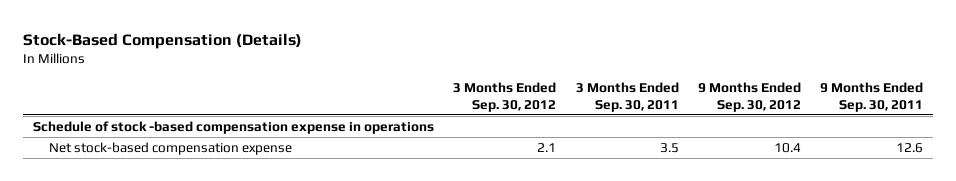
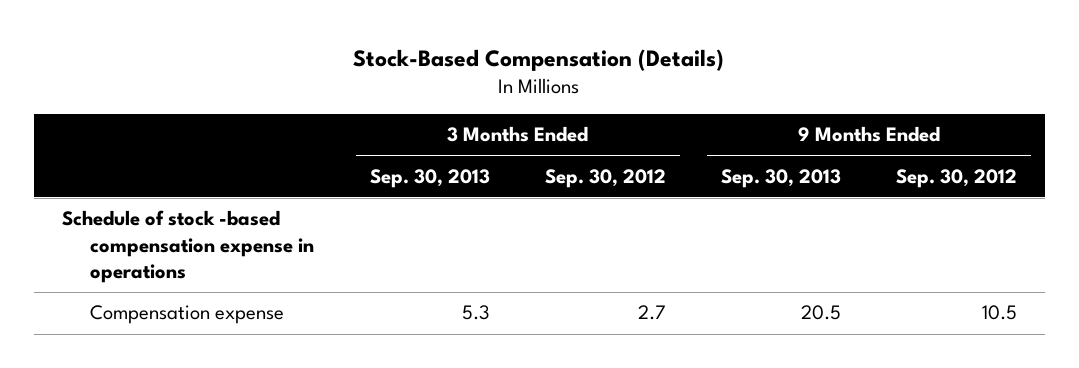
[575,81,679,112] 3 Months Ended Sep. 30, 2011 -> none
[820,81,924,112] 9 Months Ended Sep. 30, 2011 -> none
none -> [369,168,490,188] Sep. 30, 2013
none -> [720,168,841,188] Sep. 30, 2013
[48,141,292,155] Net stock-based compensation expense -> [90,305,285,325] Compensation expense
[537,142,557,152] 2.1 -> [637,305,666,321] 2.7
[773,142,801,153] 10.4 -> [982,305,1018,321] 10.5

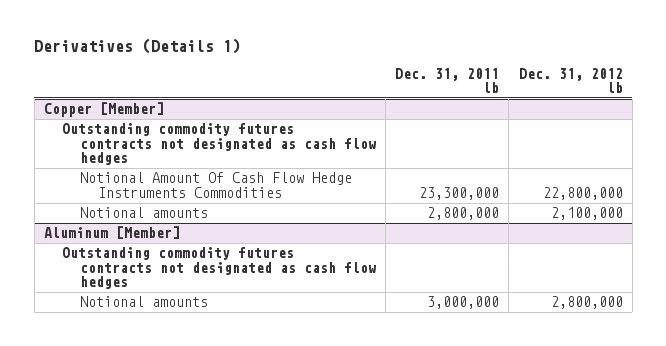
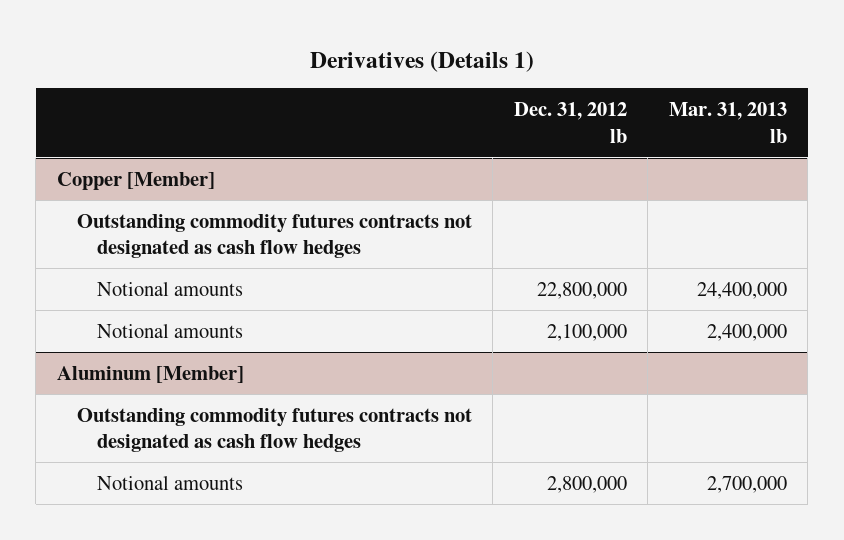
[395,67,500,93] Dec. 31, 2011 lb -> none
none -> [668,102,787,143] Mar. 31, 2013 lb
[79,172,352,198] Notional Amount Of Cash Flow Hedge Instruments Commodities -> [97,281,244,296] Notional amounts

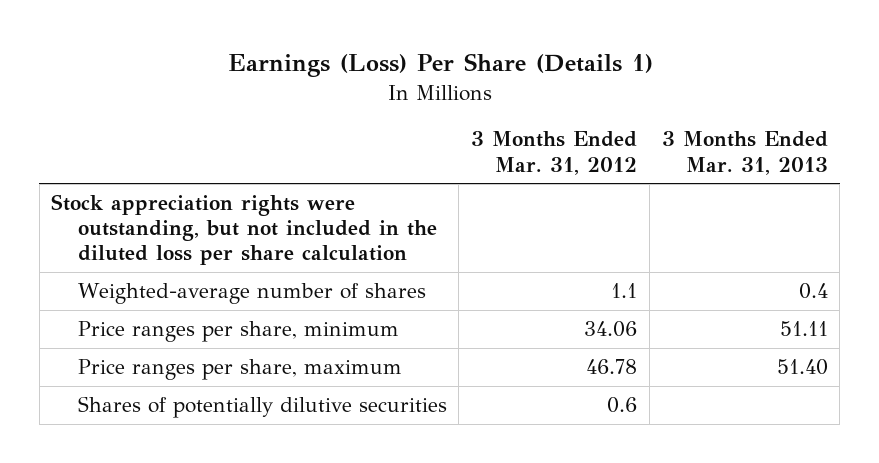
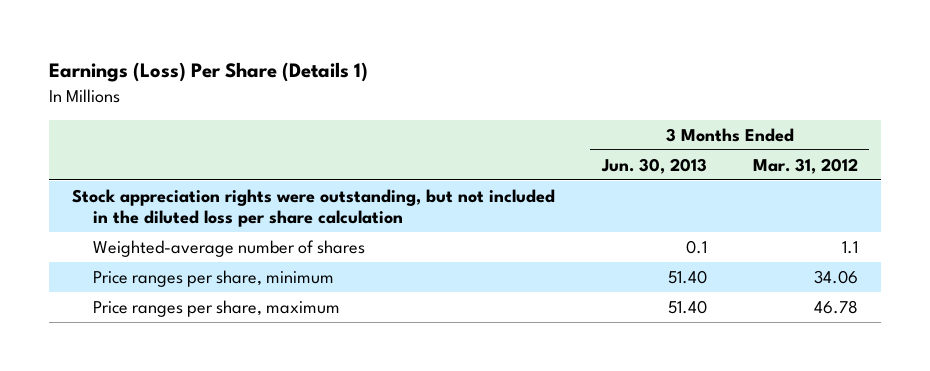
[661,131,828,175] 3 Months Ended Mar. 31, 2013 -> none
none -> [600,157,707,174] Jun. 30, 2013
[77,396,447,419] Shares of potentially dilutive securities -> none

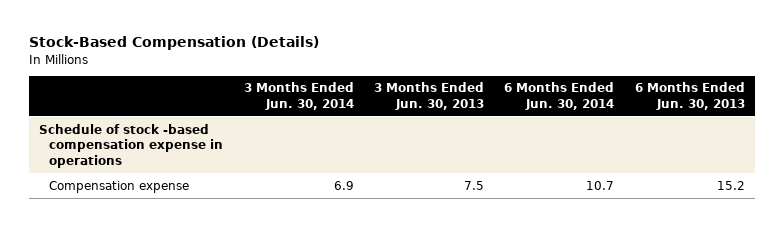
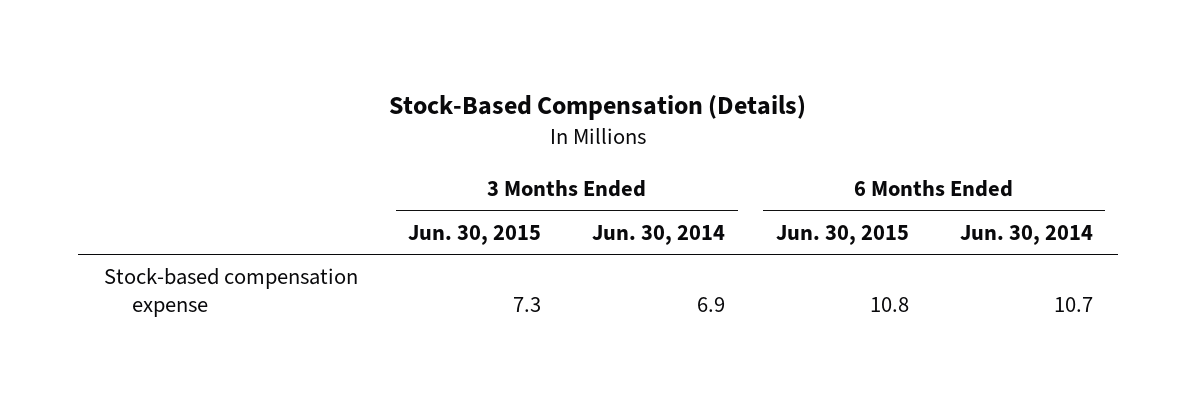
[374,82,485,110] 3 Months Ended Jun. 30, 2013 -> none
[634,82,745,110] 6 Months Ended Jun. 30, 2013 -> none
none -> [408,225,542,246] Jun. 30, 2015
none -> [776,225,910,246] Jun. 30, 2015
[38,123,224,168] Schedule of stock -based compensation expense in operations -> none
[49,180,190,193] Compensation expense -> [103,268,358,317] Stock-based compensation expense

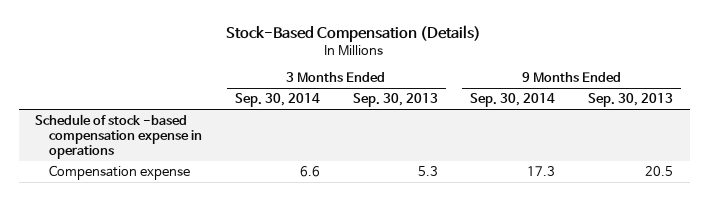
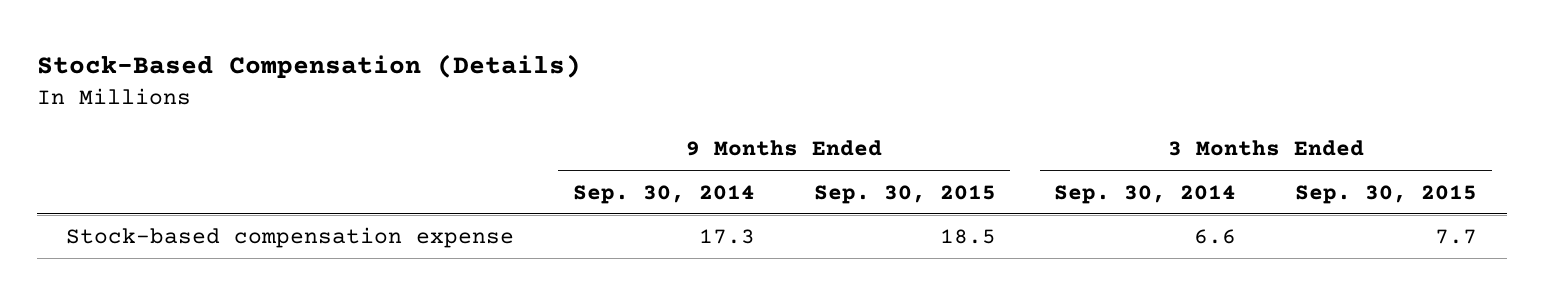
[352,93,438,108] Sep. 30, 2013 -> none
[588,93,674,108] Sep. 30, 2013 -> none
none -> [813,184,996,204] Sep. 30, 2015
none -> [1295,184,1478,204] Sep. 30, 2015
[35,113,202,159] Schedule of stock -based compensation expense in operations -> none
[48,164,190,180] Compensation expense -> [66,227,515,249] Stock-based compensation expense

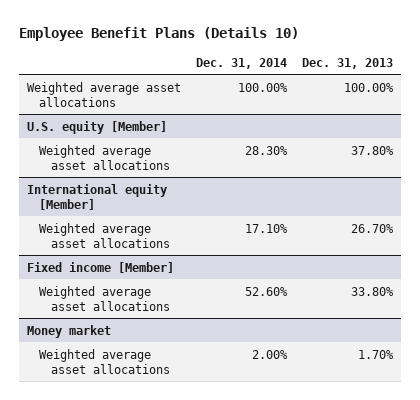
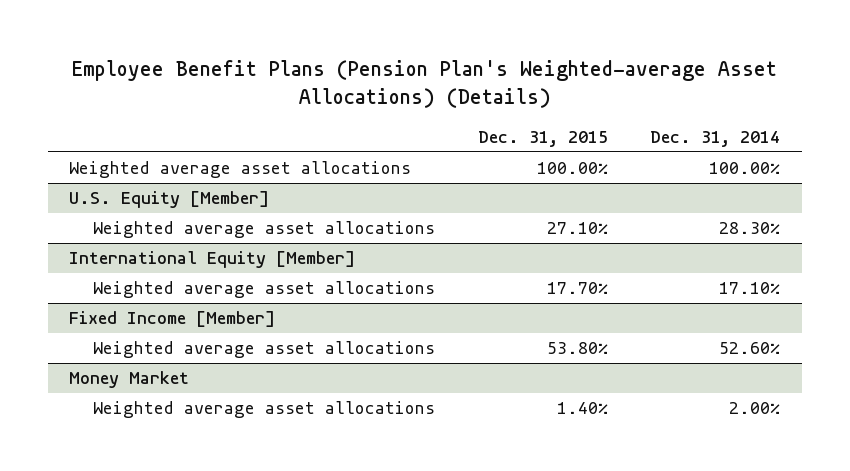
[18,26,299,41] Employee Benefit Plans (Details 10) -> [71,59,777,108] Employee Benefit Plans (Pension Plan's Weighted-average Asset Allocations) (Details)
[302,57,394,69] Dec. 31, 2013 -> none
none -> [477,130,608,147] Dec. 31, 2015
[26,120,167,134] U.S. equity [Member] -> [69,191,270,209] U.S. Equity [Member]
[26,183,167,210] International equity [Member] -> [69,251,356,269] International Equity [Member]
[26,261,174,273] Fixed income [Member] -> [69,311,276,328] Fixed Income [Member]
[26,324,111,338] Money market -> [69,371,190,389] Money Market

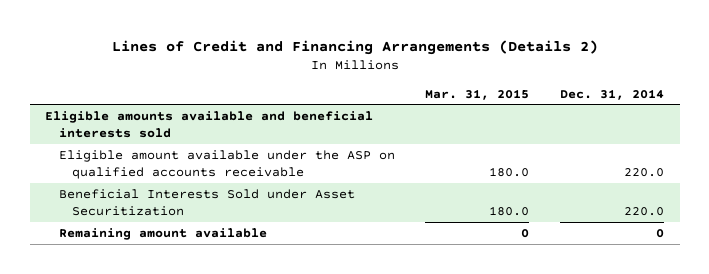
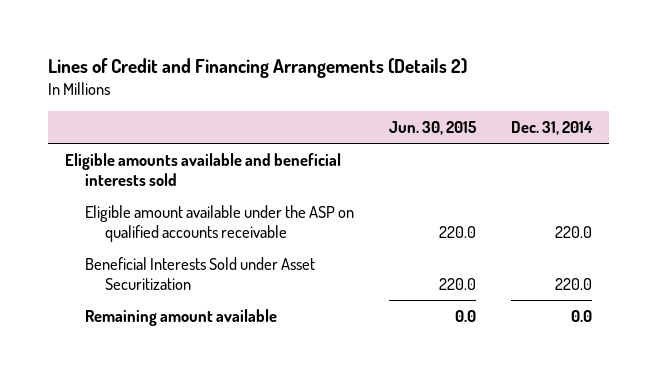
[425,88,530,100] Mar. 31, 2015 -> none
none -> [388,121,477,136] Jun. 30, 2015
[656,228,665,238] 0 -> [570,309,592,322] 0.0

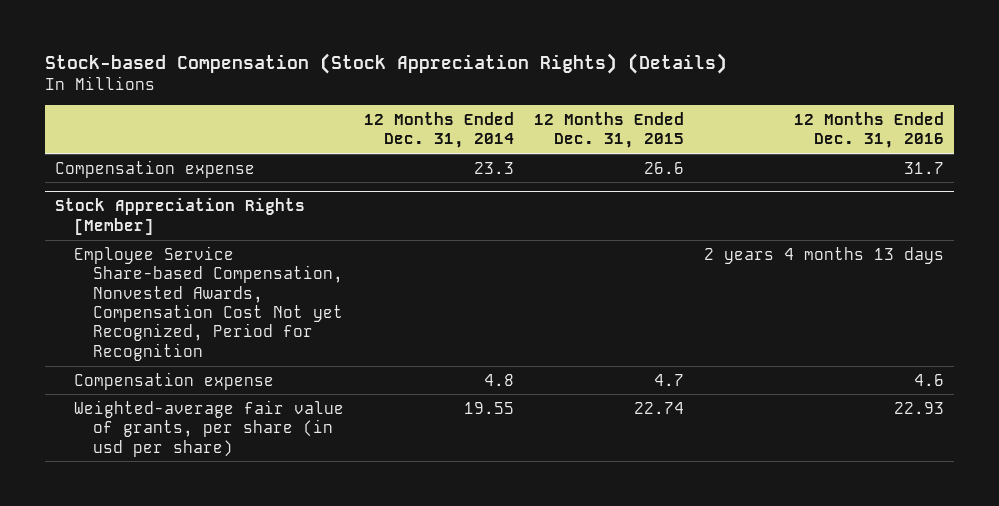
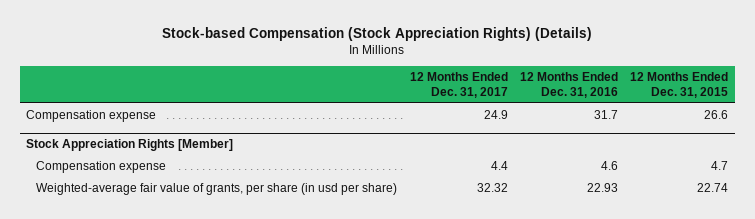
[363,111,514,149] 12 Months Ended Dec. 31, 2014 -> none
none -> [409,72,508,98] 12 Months Ended Dec. 31, 2017
[73,245,343,361] Employee Service Share-based Compensation, Nonvested Awards, Compensation Cost Not yet Recognized, Period for Recognition -> none

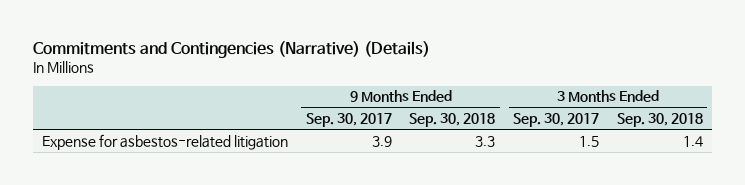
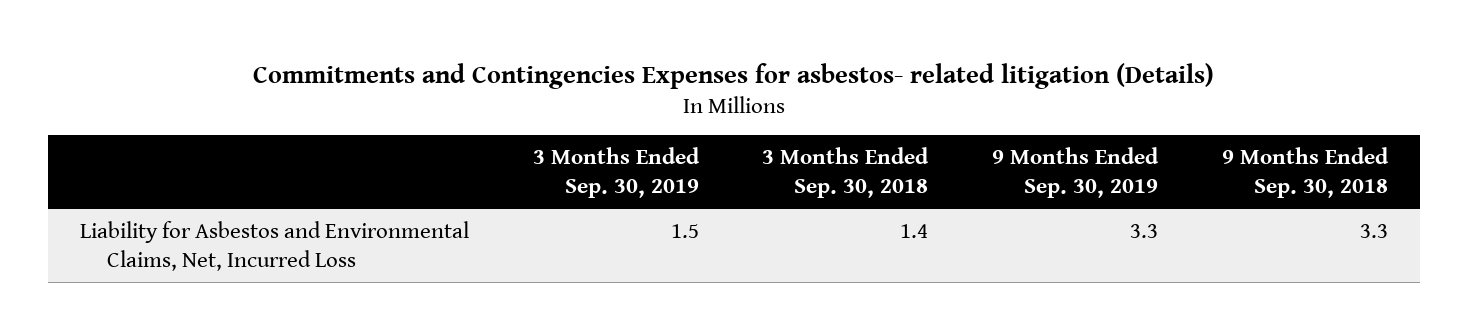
[33,41,431,59] Commitments and Contingencies (Narrative) (Details) -> [252,62,1214,89] Commitments and Contingencies Expenses for asbestos- related litigation (Details)
[305,113,392,128] Sep. 30, 2017 -> none
[513,113,600,128] Sep. 30, 2017 -> none
none -> [532,147,700,199] 3 Months Ended Sep. 30, 2019
none -> [992,147,1160,199] 9 Months Ended Sep. 30, 2019
[42,133,289,150] Expense for asbestos-related litigation -> [79,220,469,271] Liability for Asbestos and Environmental Claims, Net, Incurred Loss

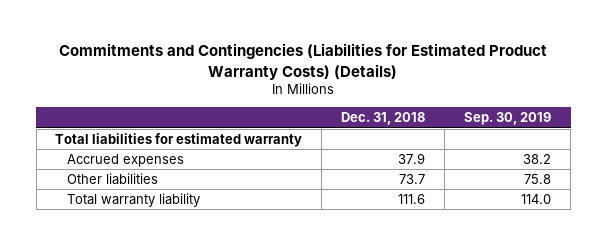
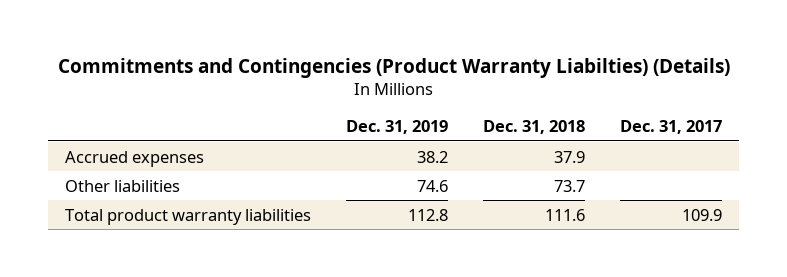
[59,43,548,80] Commitments and Contingencies (Liabilities for Estimated Product Warranty Costs) (Details) -> [57,58,730,79] Commitments and Contingencies (Product Warranty Liabilties) (Details)
[464,112,552,126] Sep. 30, 2019 -> none
none -> [346,120,449,135] Dec. 31, 2019
none -> [619,120,722,135] Dec. 31, 2017
[55,132,303,147] Total liabilities for estimated warranty -> none
[67,192,201,207] Total warranty liability -> [65,208,312,225] Total product warranty liabilities

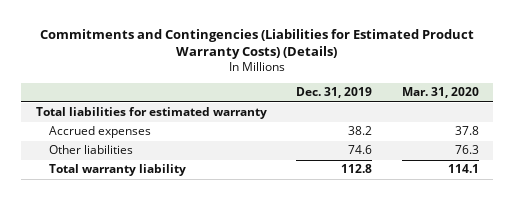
[57,58,730,79] Commitments and Contingencies (Product Warranty Liabilties) (Details) -> [40,28,475,60] Commitments and Contingencies (Liabilities for Estimated Product Warranty Costs) (Details)
[482,120,585,135] Dec. 31, 2018 -> none
[619,120,722,135] Dec. 31, 2017 -> none
none -> [401,87,479,99] Mar. 31, 2020
none -> [35,107,267,120] Total liabilities for estimated warranty
[65,208,312,225] Total product warranty liabilities -> [49,164,187,177] Total warranty liability

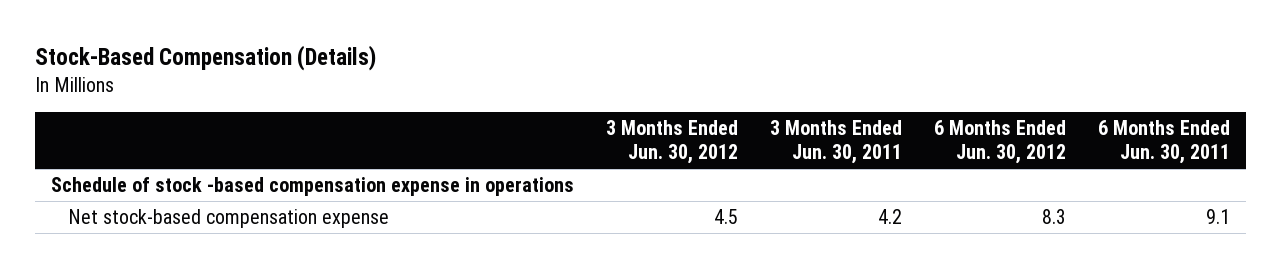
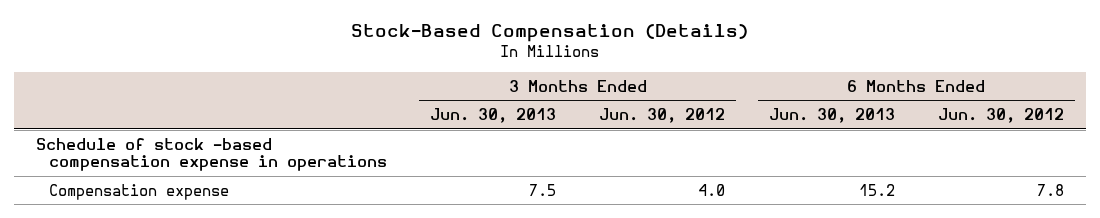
[769,120,902,165] 3 Months Ended Jun. 30, 2011 -> none
[1098,120,1231,165] 6 Months Ended Jun. 30, 2011 -> none
none -> [430,108,557,124] Jun. 30, 2013
none -> [768,108,895,124] Jun. 30, 2013
[67,209,389,229] Net stock-based compensation expense -> [48,183,229,200] Compensation expense
[713,209,738,225] 4.5 -> [698,183,726,196] 4.0
[1041,209,1066,225] 8.3 -> [1037,183,1065,196] 7.8

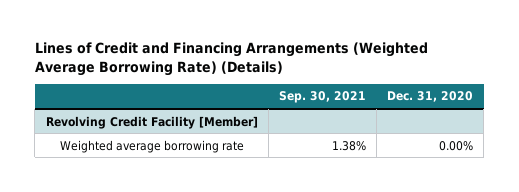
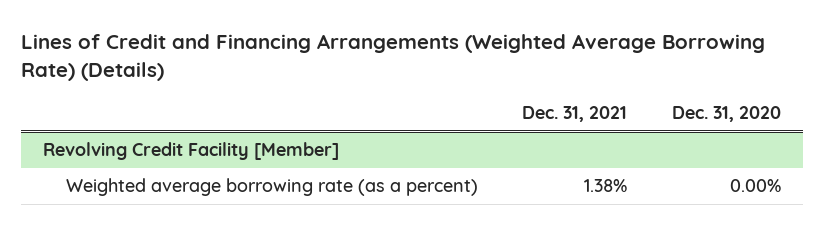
[278,91,366,104] Sep. 30, 2021 -> none
none -> [522,106,628,123] Dec. 31, 2021
[60,139,245,153] Weighted average borrowing rate -> [65,178,478,197] Weighted average borrowing rate (as a percent)

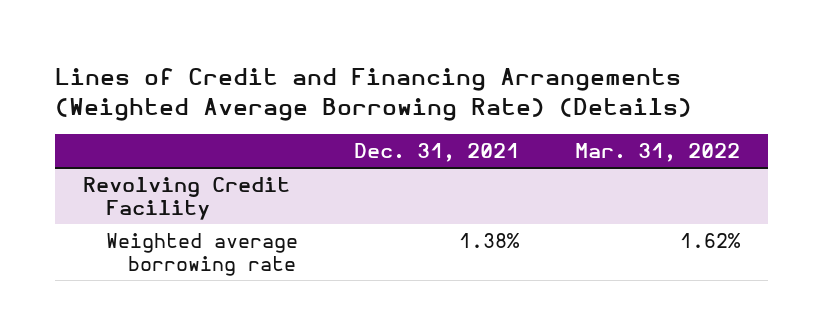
[671,106,781,123] Dec. 31, 2020 -> none
none -> [575,143,741,163] Mar. 31, 2022
[43,142,340,161] Revolving Credit Facility [Member] -> [83,176,291,220] Revolving Credit Facility
[65,178,478,197] Weighted average borrowing rate (as a percent) -> [105,232,298,276] Weighted average borrowing rate

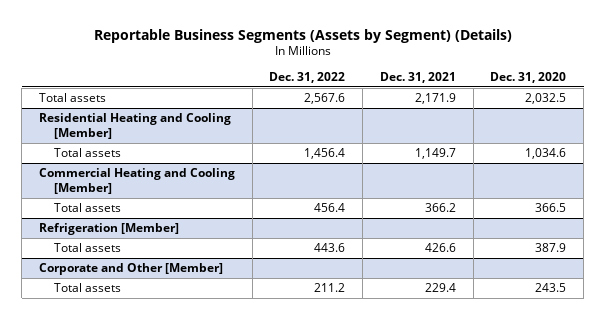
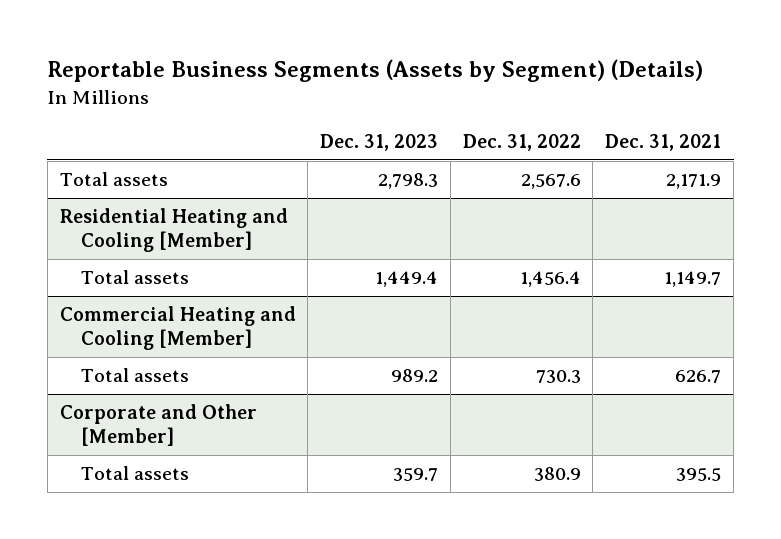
[490,71,567,83] Dec. 31, 2020 -> none
none -> [320,134,439,152] Dec. 31, 2023
[39,222,180,235] Refrigeration [Member] -> none
[54,242,122,252] Total assets -> none
[314,202,346,212] 456.4 -> [535,370,581,384] 730.3
[424,202,456,212] 366.2 -> [675,370,722,384] 626.7
[314,282,346,292] 211.2 -> [533,467,581,482] 380.9
[424,282,456,292] 229.4 -> [676,468,722,482] 395.5

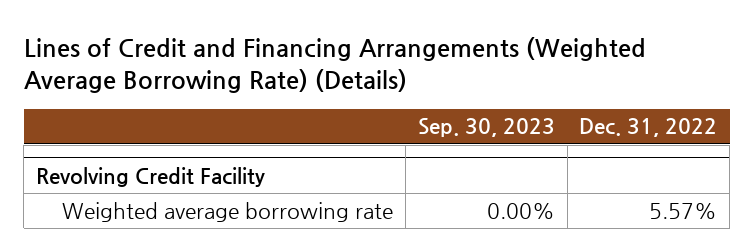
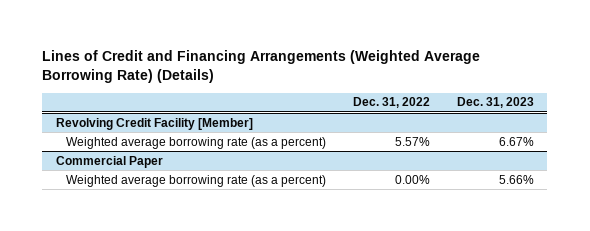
[417,118,555,138] Sep. 30, 2023 -> none
none -> [456,97,534,109] Dec. 31, 2023
[36,166,266,187] Revolving Credit Facility -> [55,117,253,130] Revolving Credit Facility [Member]
[62,201,394,222] Weighted average borrowing rate -> [66,136,327,149] Weighted average borrowing rate (as a percent)
none -> [55,155,163,168] Commercial Paper
none -> [66,174,327,187] Weighted average borrowing rate (as a percent)

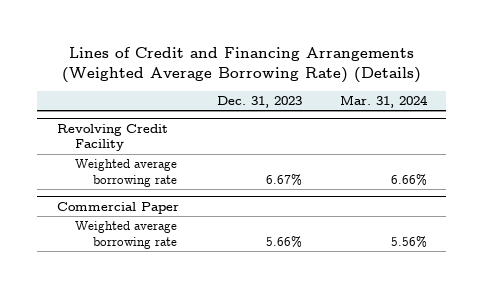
[352,97,430,109] Dec. 31, 2022 -> none
none -> [340,95,429,109] Mar. 31, 2024
[55,117,253,130] Revolving Credit Facility [Member] -> [56,123,168,152] Revolving Credit Facility
[66,136,327,149] Weighted average borrowing rate (as a percent) -> [74,159,177,187] Weighted average borrowing rate
[66,174,327,187] Weighted average borrowing rate (as a percent) -> [74,221,177,249] Weighted average borrowing rate

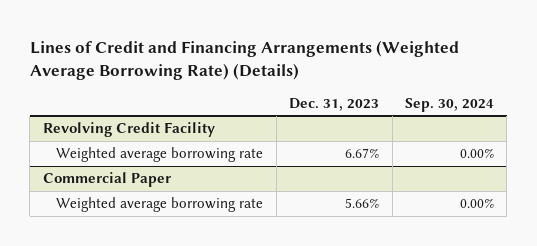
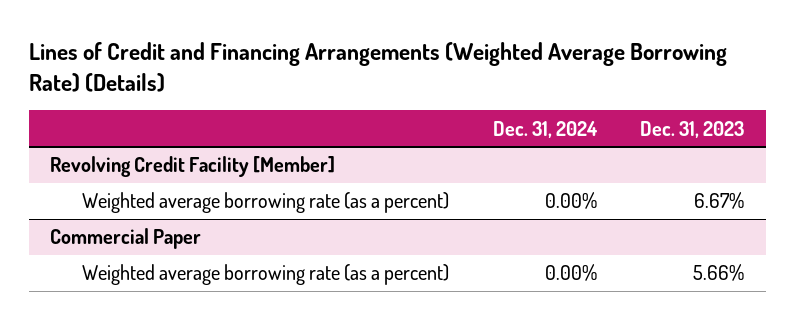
[404,97,494,112] Sep. 30, 2024 -> none
none -> [492,120,598,138] Dec. 31, 2024
[42,122,215,138] Revolving Credit Facility -> [50,156,336,178] Revolving Credit Facility [Member]
[56,147,264,163] Weighted average borrowing rate -> [82,192,450,214] Weighted average borrowing rate (as a percent)
[56,197,264,213] Weighted average borrowing rate -> [82,264,450,286] Weighted average borrowing rate (as a percent)

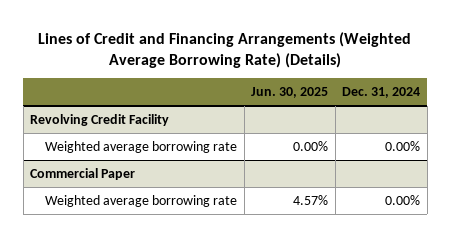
[640,120,745,138] Dec. 31, 2023 -> none
none -> [251,87,329,99] Jun. 30, 2025
[50,156,336,178] Revolving Credit Facility [Member] -> [30,113,170,126] Revolving Credit Facility
[82,192,450,214] Weighted average borrowing rate (as a percent) -> [45,140,238,153] Weighted average borrowing rate
[82,264,450,286] Weighted average borrowing rate (as a percent) -> [45,194,238,207] Weighted average borrowing rate

